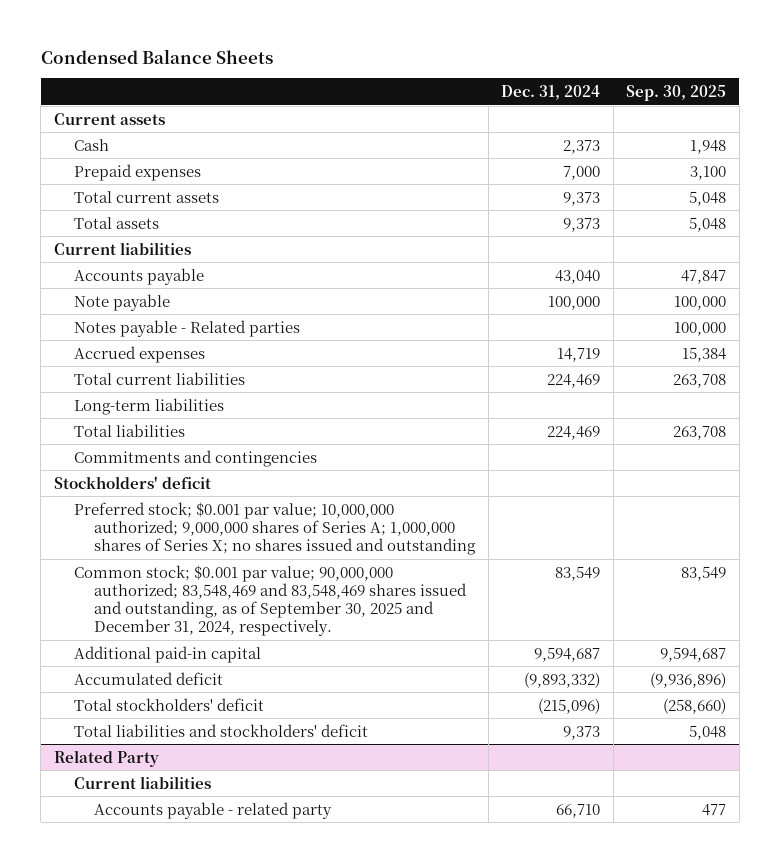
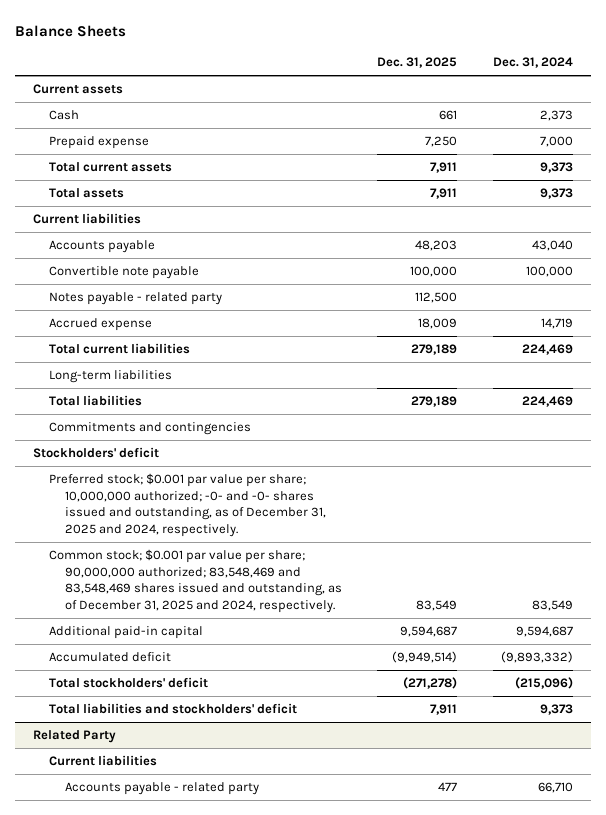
[40,48,273,64] Condensed Balance Sheets -> [15,24,127,37] Balance Sheets
[626,85,727,102] Sep. 30, 2025 -> none
none -> [377,57,458,69] Dec. 31, 2025
[73,163,201,181] Prepaid expenses -> [48,136,149,150] Prepaid expense
[73,293,170,311] Note payable -> [48,266,199,280] Convertible note payable
[73,319,300,337] Notes payable - Related parties -> [48,292,222,306] Notes payable - related party
[73,345,205,363] Accrued expenses -> [48,318,152,332] Accrued expense
[73,501,477,556] Preferred stock; $0.001 par value; 10,000,000 authorized; 9,000,000 shares of Series A; 1,000,000 shares of Series X; no shares issued and outstanding -> [48,473,326,537] Preferred stock; $0.001 par value per share; 10,000,000 authorized; -0- and -0- shares issued and outstanding, as of December 31, 2025 and 2024, respectively.
[73,564,468,637] Common stock; $0.001 par value; 90,000,000 authorized; 83,548,469 and 83,548,469 shares issued and outstanding, as of September 30, 2025 and December 31, 2024, respectively. -> [48,549,342,613] Common stock; $0.001 par value per share; 90,000,000 authorized; 83,548,469 and 83,548,469 shares issued and outstanding, as of December 31, 2025 and 2024, respectively.

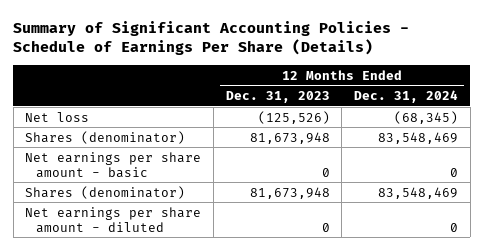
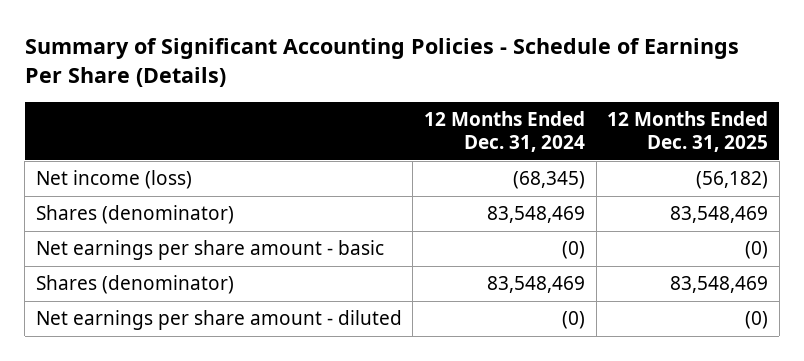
[225,90,330,103] Dec. 31, 2023 -> none
none -> [607,111,769,153] 12 Months Ended Dec. 31, 2025
[25,111,90,122] Net loss -> [35,170,192,190] Net income (loss)
[450,167,459,177] 0 -> [561,241,585,260] (0)
[450,222,459,232] 0 -> [561,311,585,330] (0)

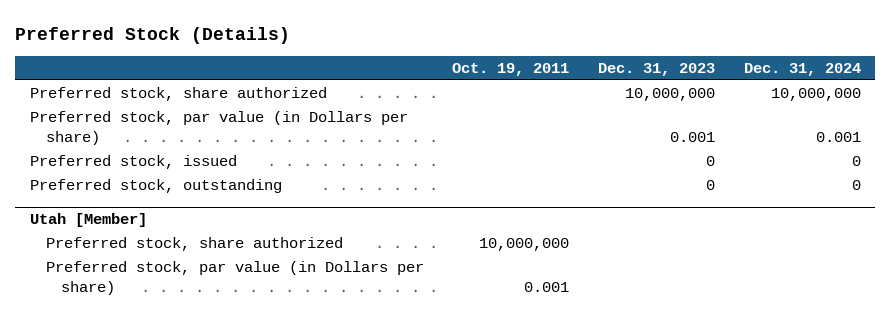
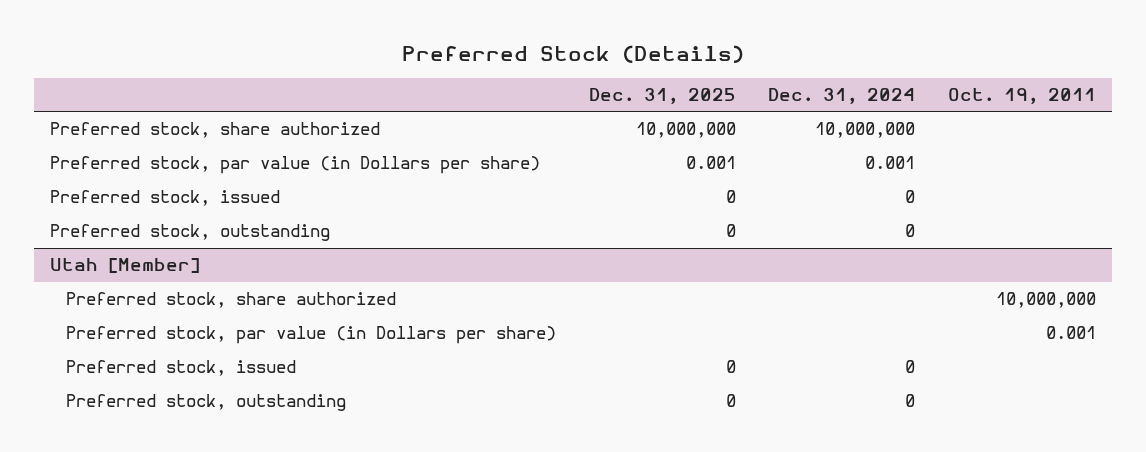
[598,62,716,76] Dec. 31, 2023 -> none
none -> [588,88,736,105] Dec. 31, 2025
none -> [66,360,297,377] Preferred stock, issued
none -> [66,394,347,412] Preferred stock, outstanding

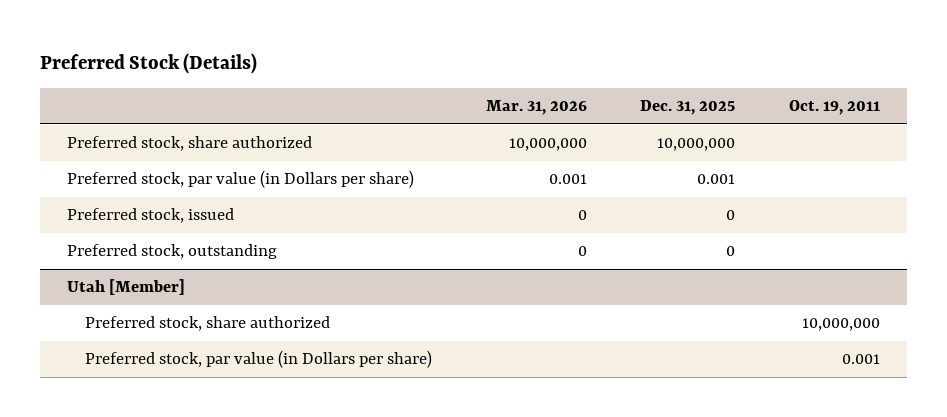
[768,88,916,105] Dec. 31, 2024 -> none
none -> [485,100,587,116] Mar. 31, 2026
[66,360,297,377] Preferred stock, issued -> none
[66,394,347,412] Preferred stock, outstanding -> none

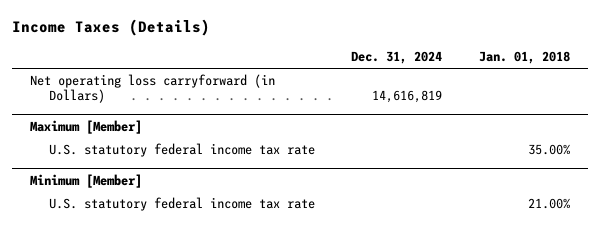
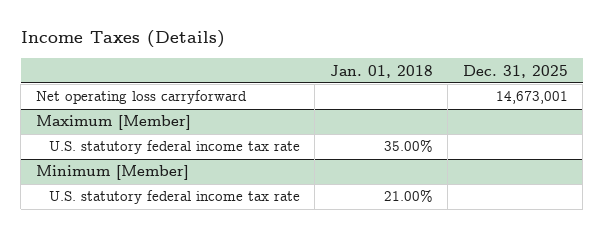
[351,51,443,65] Dec. 31, 2024 -> none
none -> [462,64,568,78] Dec. 31, 2025
[30,74,276,104] Net operating loss carryforward (in Dollars) -> [35,90,247,105] Net operating loss carryforward

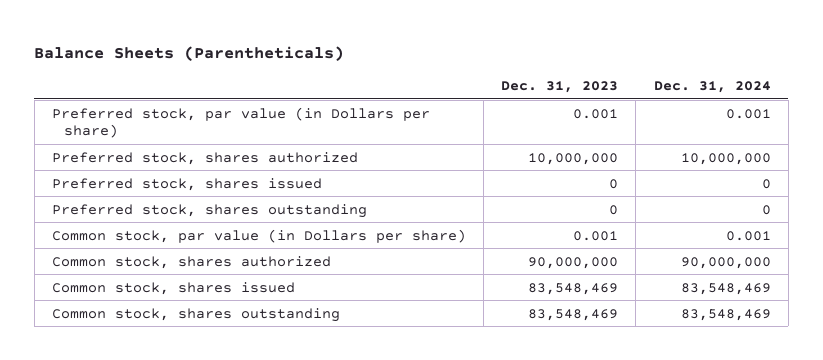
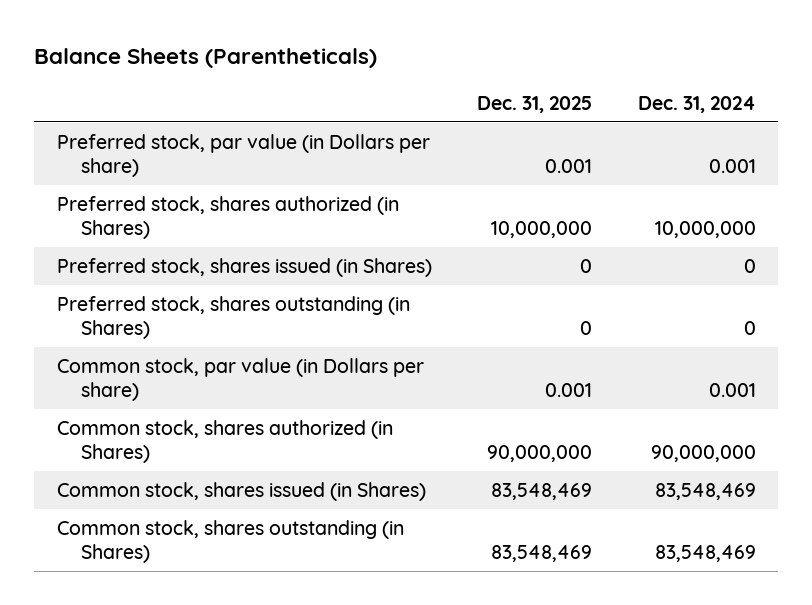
[501,81,619,94] Dec. 31, 2023 -> none
none -> [477,95,593,113] Dec. 31, 2025
[52,151,359,165] Preferred stock, shares authorized -> [56,195,399,240] Preferred stock, shares authorized (in Shares)
[52,177,323,191] Preferred stock, shares issued -> [56,257,432,277] Preferred stock, shares issued (in Shares)
[52,203,368,218] Preferred stock, shares outstanding -> [56,295,410,340] Preferred stock, shares outstanding (in Shares)
[52,255,332,269] Common stock, shares authorized -> [56,419,393,464] Common stock, shares authorized (in Shares)
[52,281,296,295] Common stock, shares issued -> [56,481,426,501] Common stock, shares issued (in Shares)
[52,307,341,322] Common stock, shares outstanding -> [56,519,404,564] Common stock, shares outstanding (in Shares)

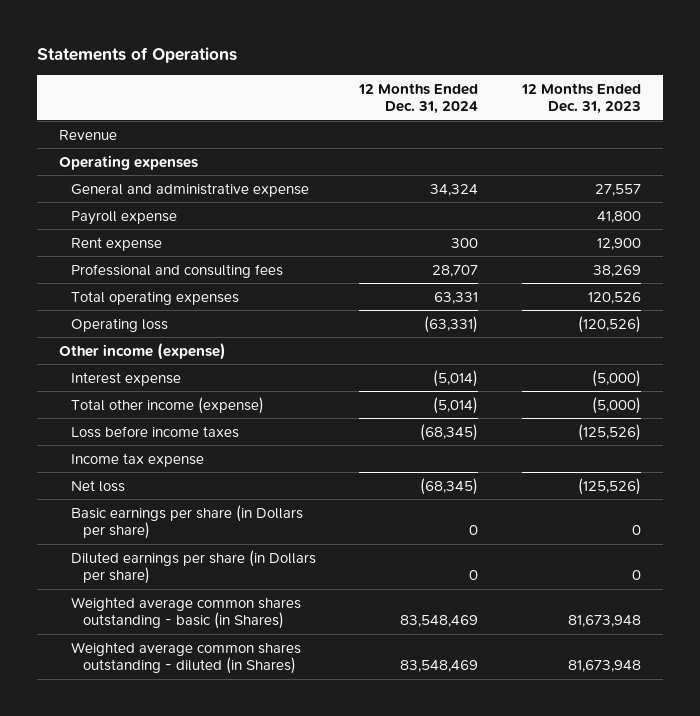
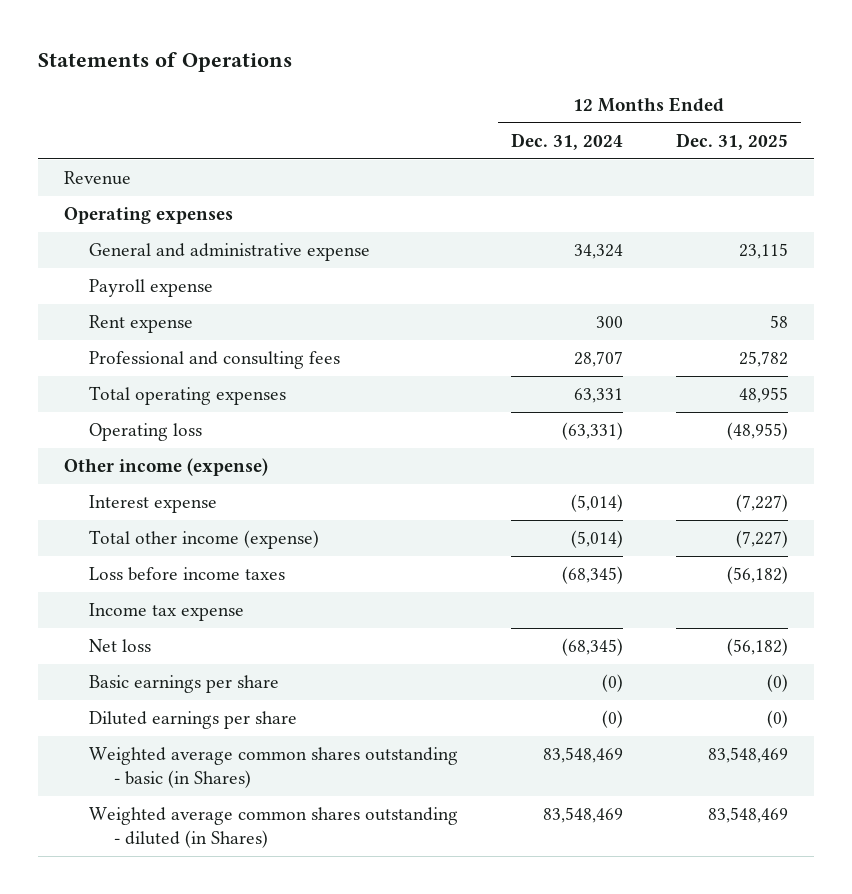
[520,82,641,115] 12 Months Ended Dec. 31, 2023 -> none
none -> [675,132,788,150] Dec. 31, 2025
[70,504,303,540] Basic earnings per share (in Dollars per share) -> [88,675,279,694] Basic earnings per share
[469,525,479,536] 0 -> [601,674,623,693] (0)
[70,549,316,585] Diluted earnings per share (in Dollars per share) -> [88,711,297,730] Diluted earnings per share
[469,570,479,581] 0 -> [601,710,623,729] (0)

